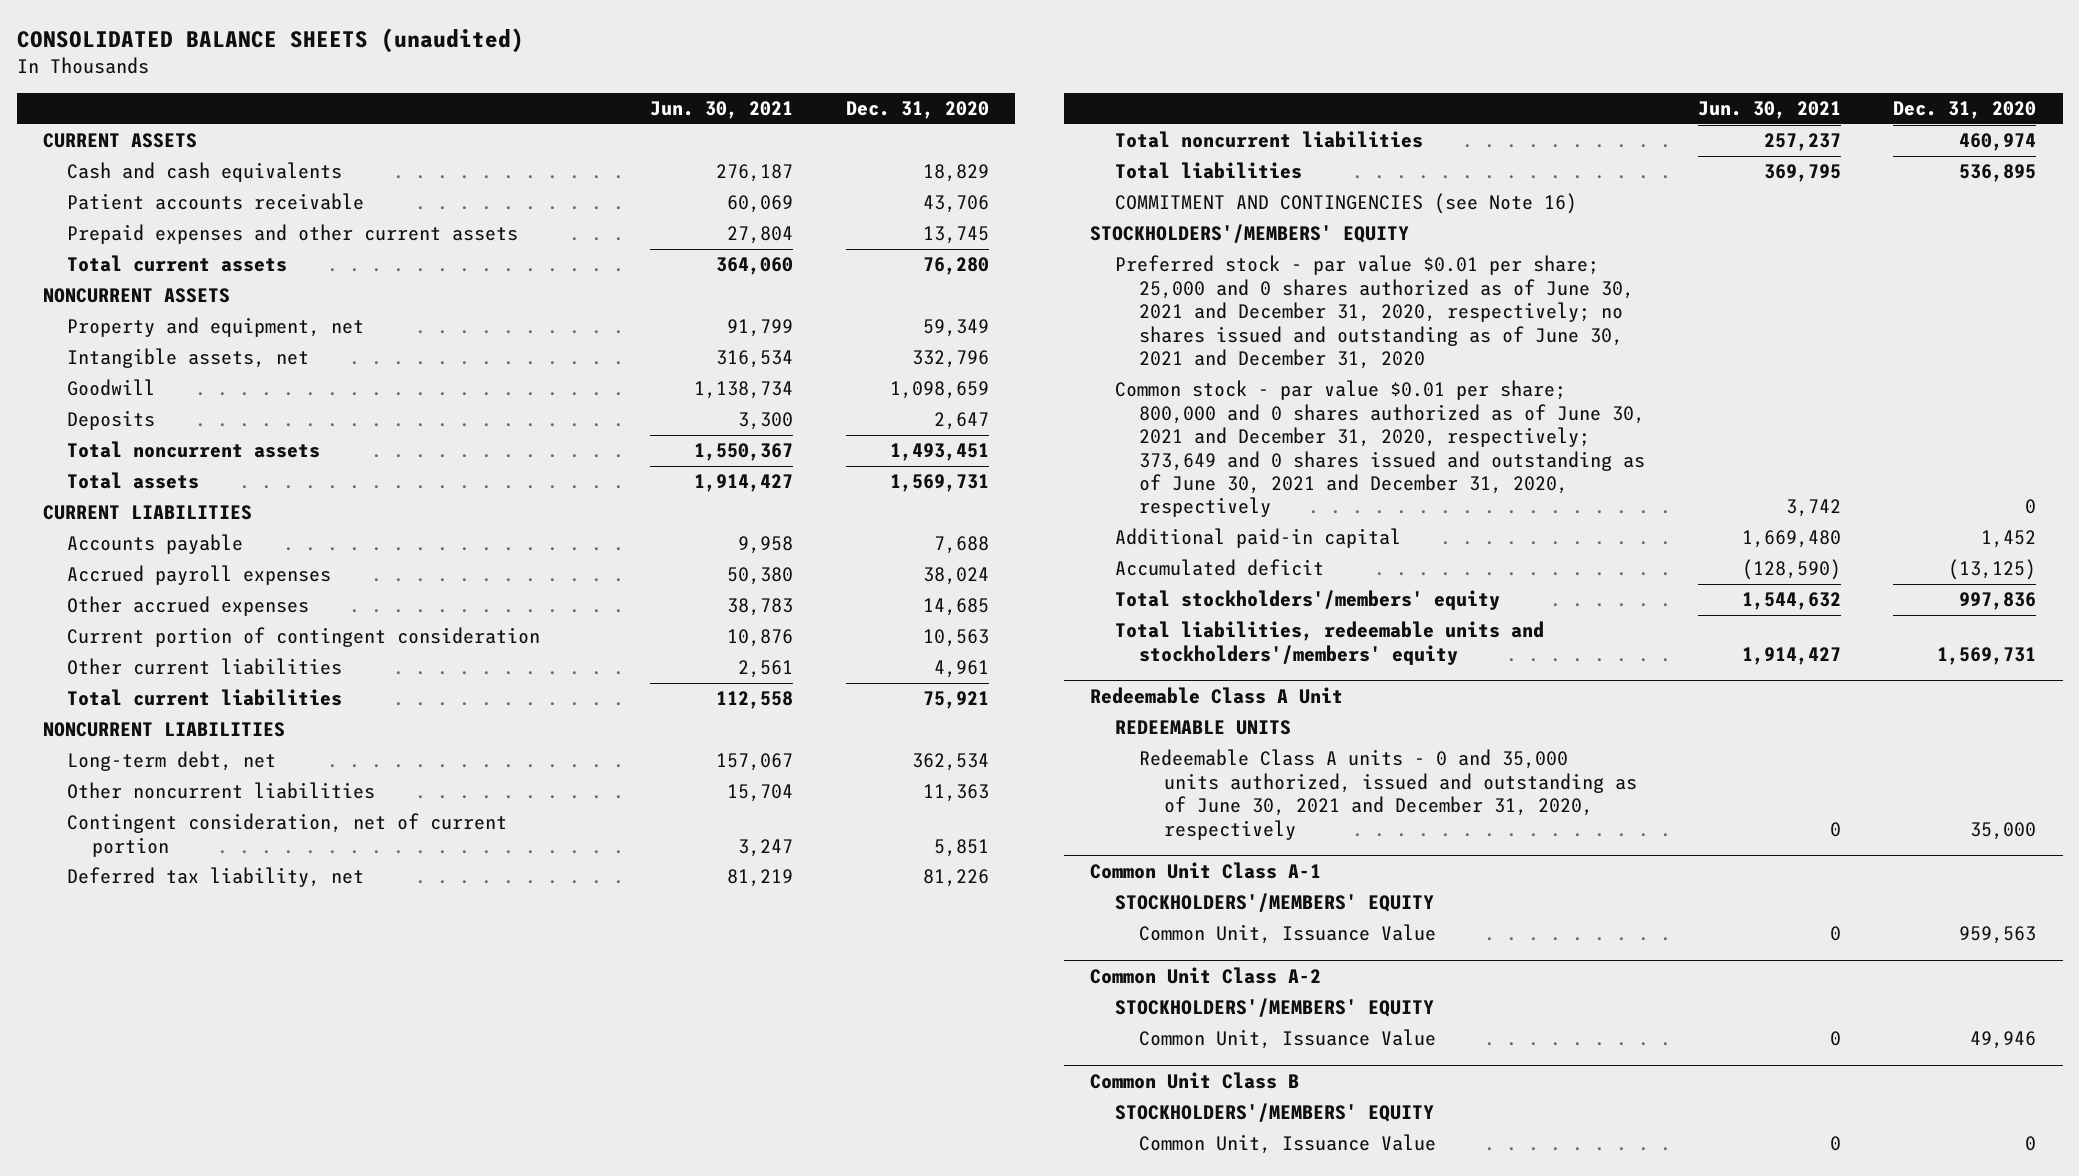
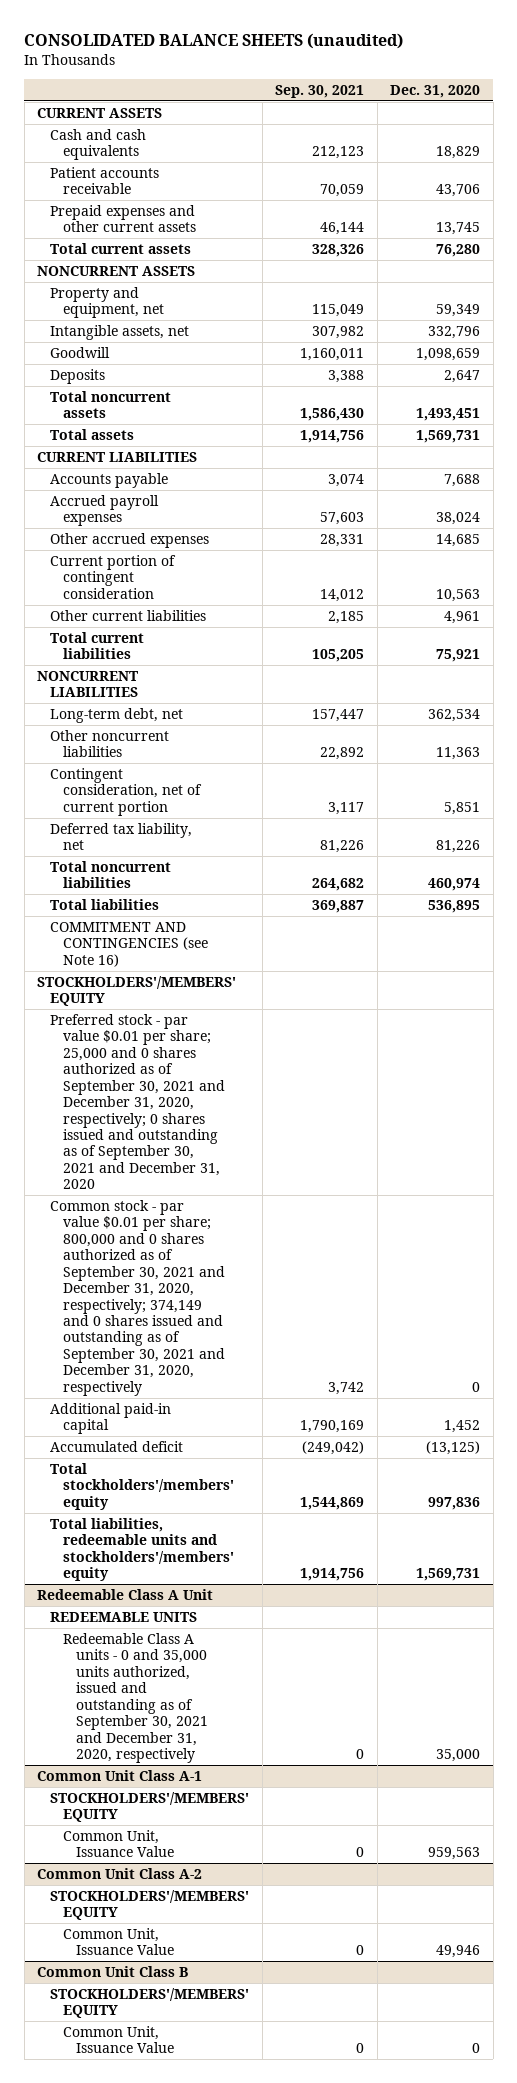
[650,100,794,119] Jun. 30, 2021 -> none
none -> [275,84,365,98] Sep. 30, 2021
[1114,255,1635,370] Preferred stock - par value $0.01 per share; 25,000 and 0 shares authorized as of June 30, 2021 and December 31, 2020, respectively; no shares issued and outstanding as of June 30, 2021 and December 31, 2020 -> [50,1014,226,1190] Preferred stock - par value $0.01 per share; 25,000 and 0 shares authorized as of September 30, 2021 and December 31, 2020, respectively; 0 shares issued and outstanding as of September 30, 2021 and December 31, 2020
[1114,380,1646,518] Common stock - par value $0.01 per share; 800,000 and 0 shares authorized as of June 30, 2021 and December 31, 2020, respectively; 373,649 and 0 shares issued and outstanding as of June 30, 2021 and December 31, 2020, respectively -> [50,1200,226,1396] Common stock - par value $0.01 per share; 800,000 and 0 shares authorized as of September 30, 2021 and December 31, 2020, respectively; 374,149 and 0 shares issued and outstanding as of September 30, 2021 and December 31, 2020, respectively
[1139,749,1637,840] Redeemable Class A units - 0 and 35,000 units authorized, issued and outstanding as of June 30, 2021 and December 31, 2020, respectively -> [63,1633,209,1763] Redeemable Class A units - 0 and 35,000 units authorized, issued and outstanding as of September 30, 2021 and December 31, 2020, respectively

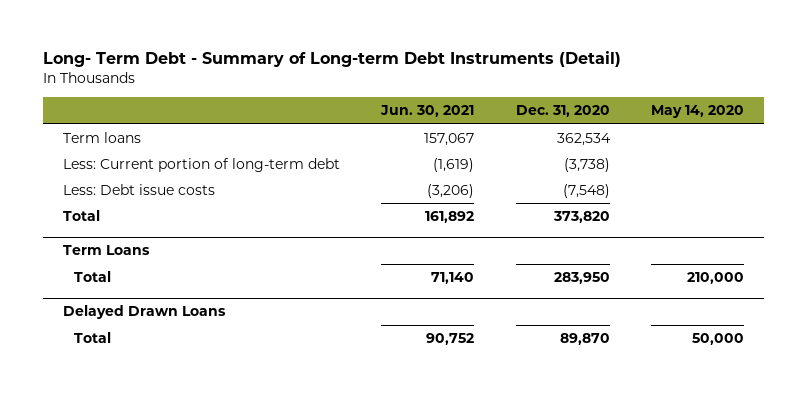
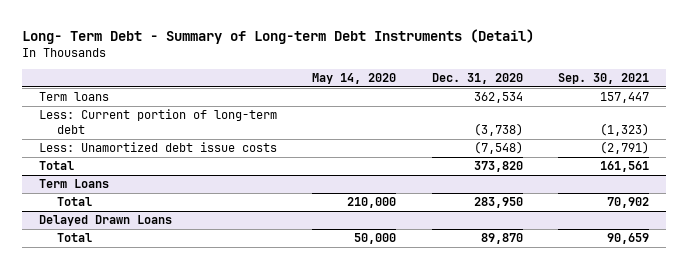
[380,105,475,118] Jun. 30, 2021 -> none
none -> [557,73,649,85] Sep. 30, 2021
[63,184,216,196] Less: Debt issue costs -> [39,142,278,153] Less: Unamortized debt issue costs

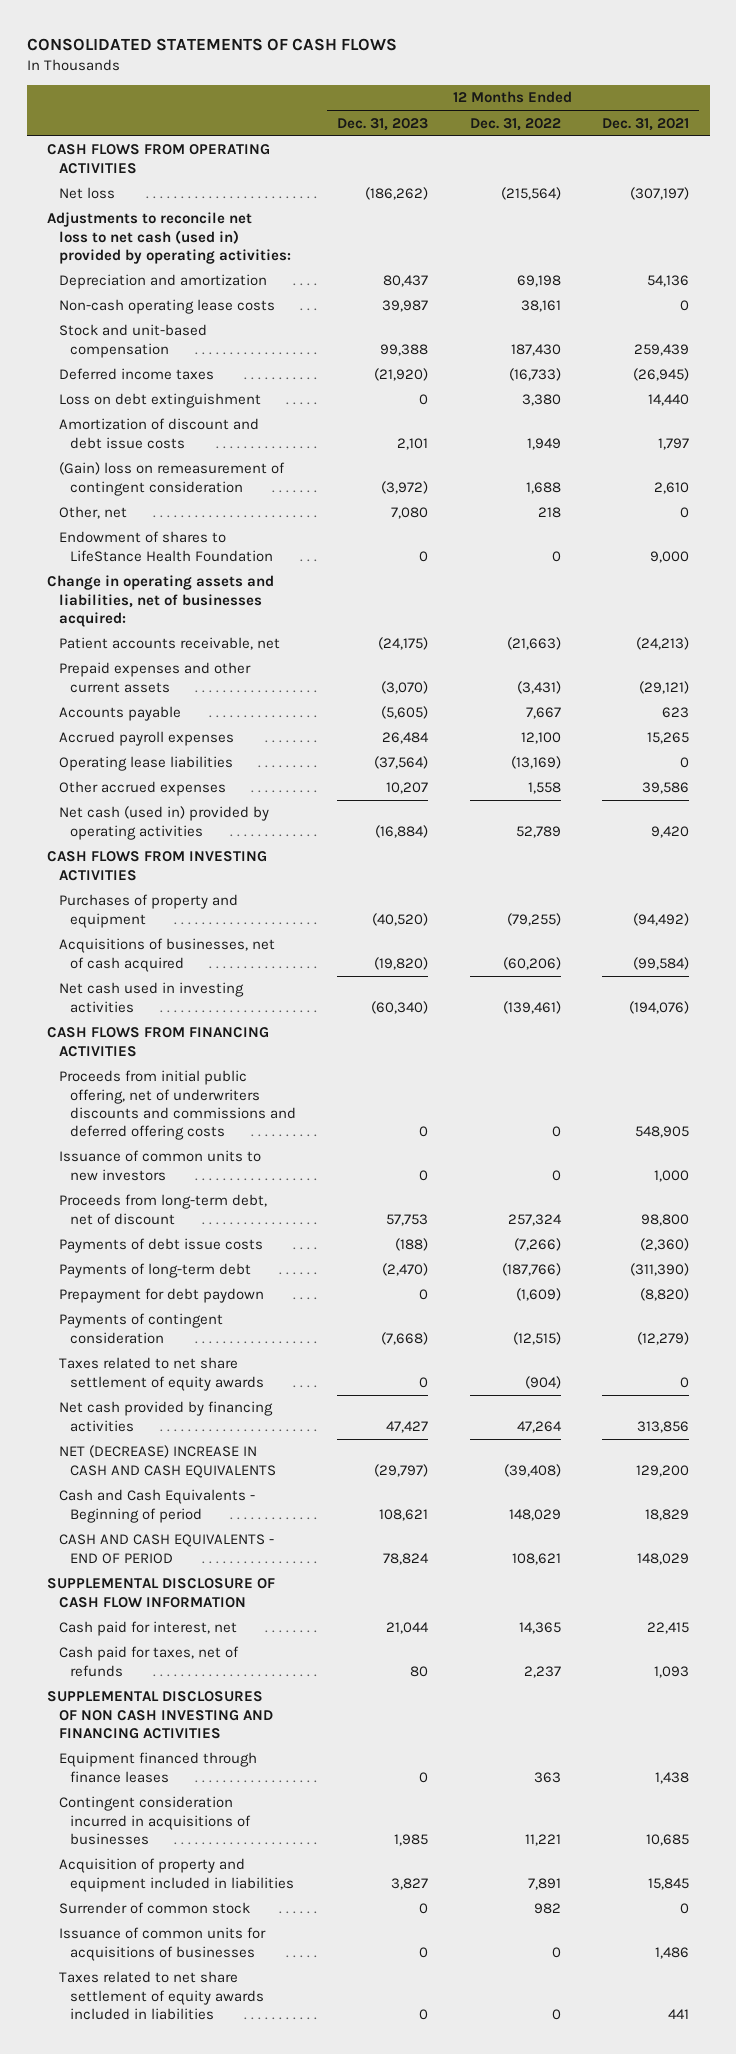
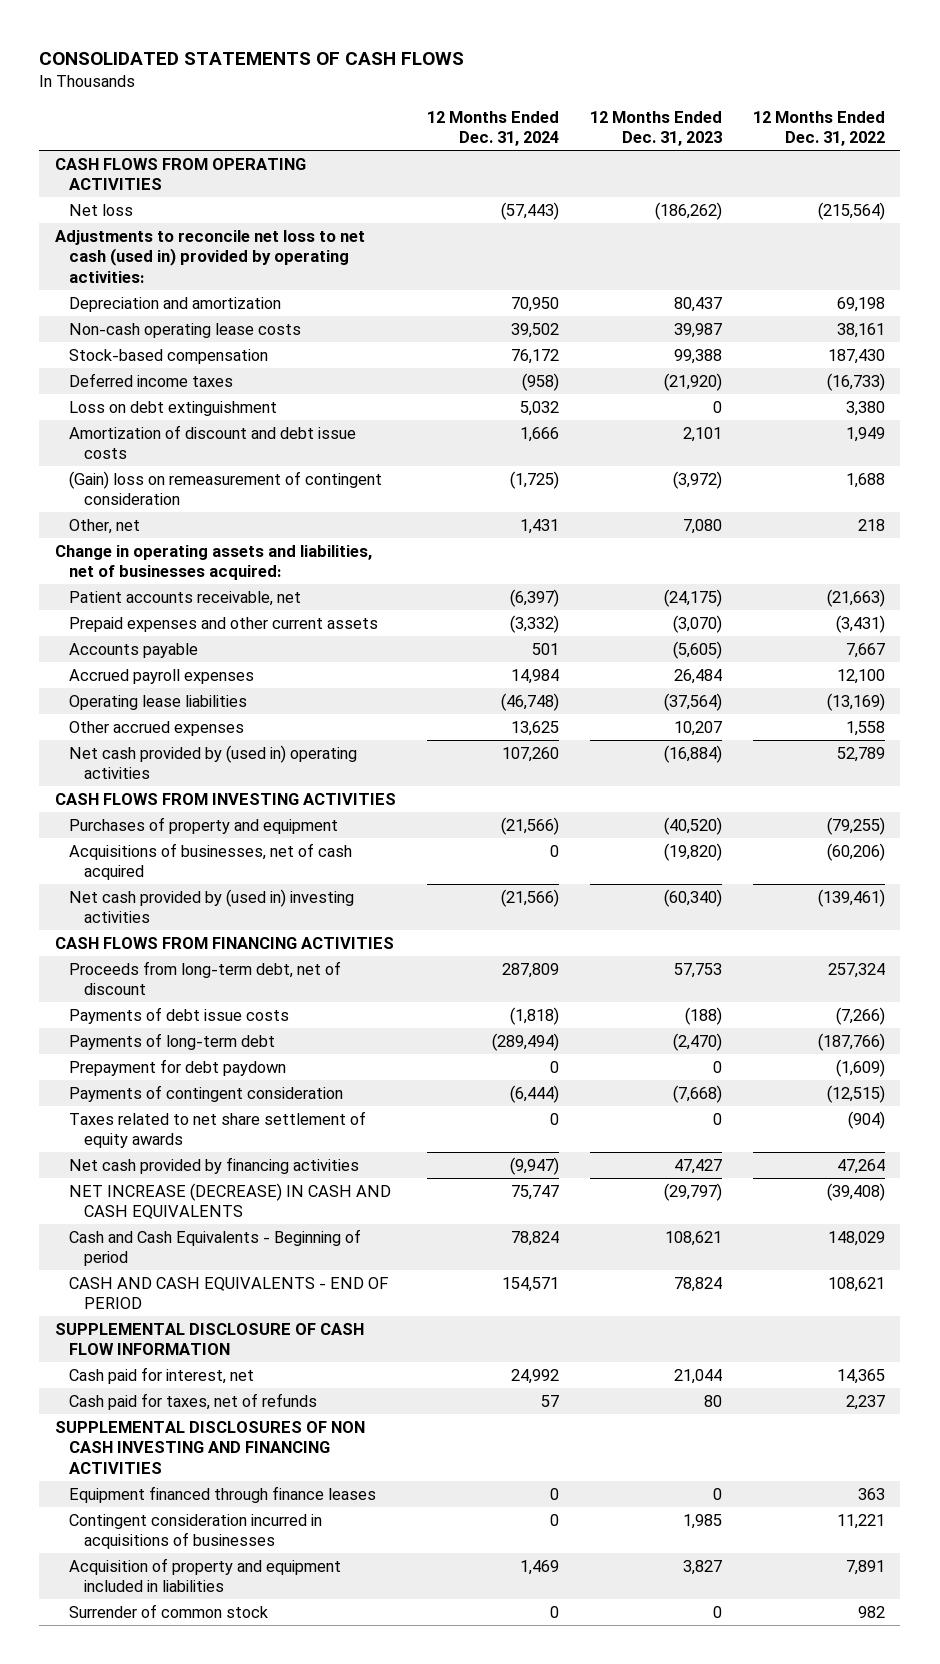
[602,117,690,131] Dec. 31, 2021 -> none
none -> [426,110,559,147] 12 Months Ended Dec. 31, 2024
[58,324,207,358] Stock and unit-based compensation -> [69,348,269,364] Stock-based compensation
[58,531,274,562] Endowment of shares to LifeStance Health Foundation -> none
[58,806,269,840] Net cash (used in) provided by operating activities -> [69,744,358,780] Net cash provided by (used in) operating activities
[58,982,244,1013] Net cash used in investing activities -> [69,888,355,924] Net cash provided by (used in) investing activities
[58,1070,297,1141] Proceeds from initial public offering, net of underwriters discounts and commissions and deferred offering costs -> none
[58,1150,261,1181] Issuance of common units to new investors -> none
[58,1445,277,1478] NET (DECREASE) INCREASE IN CASH AND CASH EQUIVALENTS -> [69,1182,392,1220] NET INCREASE (DECREASE) IN CASH AND CASH EQUIVALENTS
[58,1927,266,1961] Issuance of common units for acquisitions of businesses -> none
[58,1971,265,2021] Taxes related to net share settlement of equity awards included in liabilities -> none

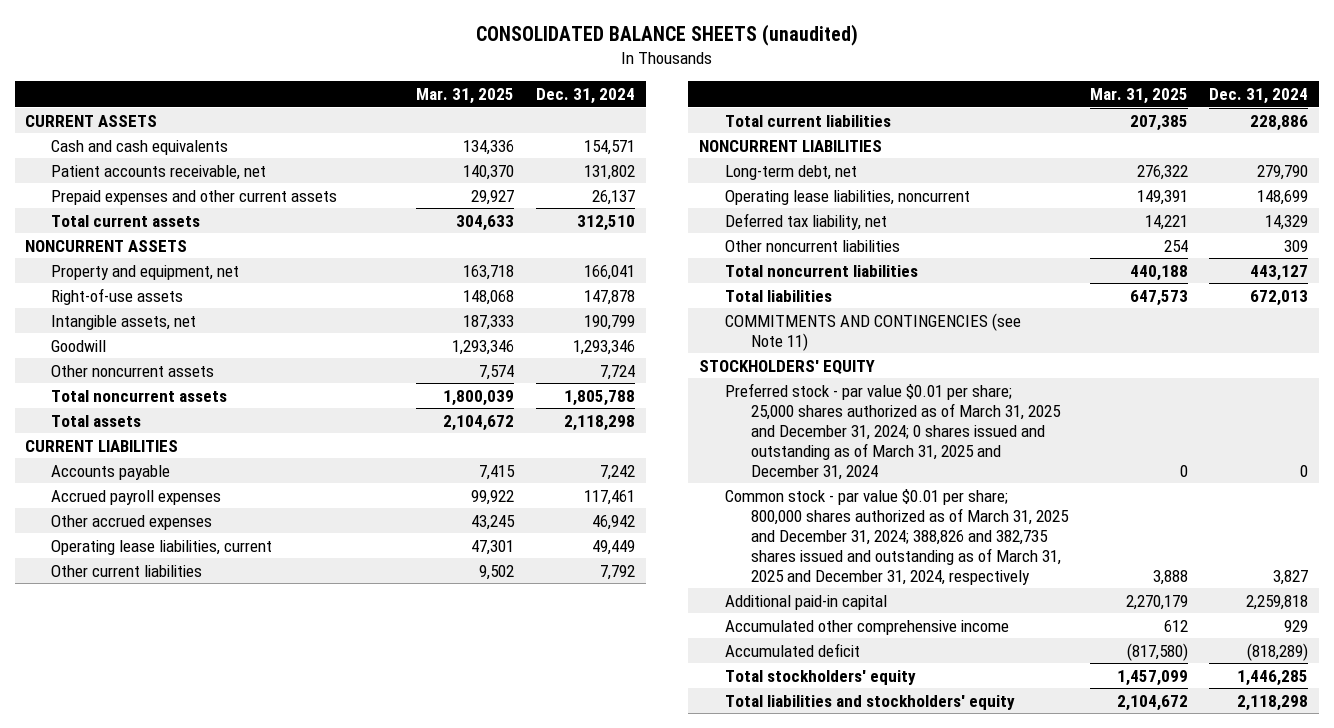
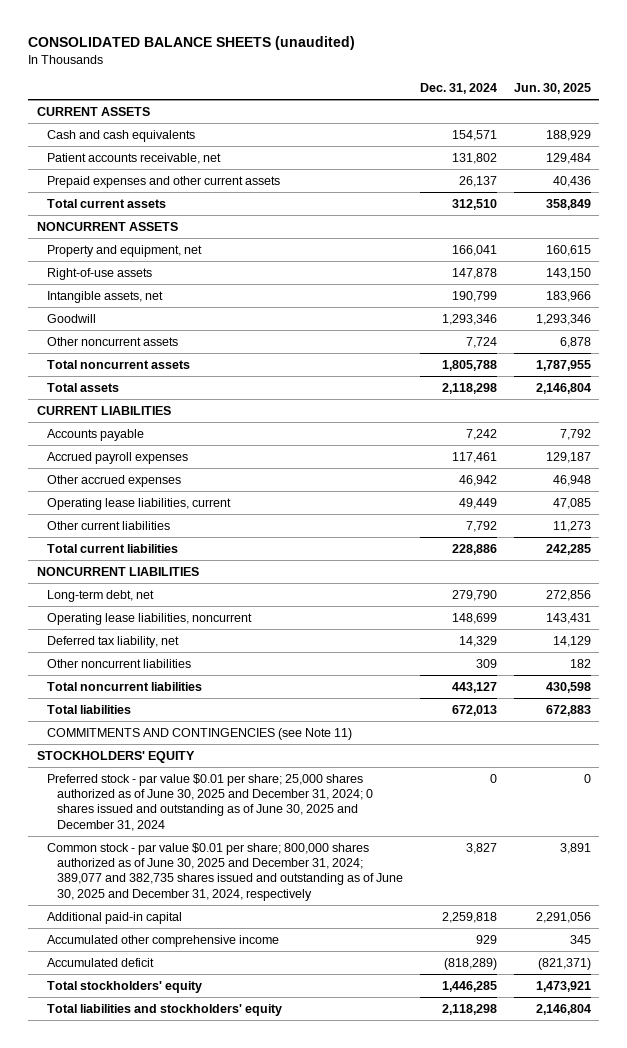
[416,87,515,104] Mar. 31, 2025 -> none
none -> [513,82,591,94] Jun. 30, 2025
[725,382,1062,480] Preferred stock - par value $0.01 per share; 25,000 shares authorized as of March 31, 2025 and December 31, 2024; 0 shares issued and outstanding as of March 31, 2025 and December 31, 2024 -> [46,773,373,831] Preferred stock - par value $0.01 per share; 25,000 shares authorized as of June 30, 2025 and December 31, 2024; 0 shares issued and outstanding as of June 30, 2025 and December 31, 2024
[725,488,1070,585] Common stock - par value $0.01 per share; 800,000 shares authorized as of March 31, 2025 and December 31, 2024; 388,826 and 382,735 shares issued and outstanding as of March 31, 2025 and December 31, 2024, respectively -> [46,842,403,901] Common stock - par value $0.01 per share; 800,000 shares authorized as of June 30, 2025 and December 31, 2024; 389,077 and 382,735 shares issued and outstanding as of June 30, 2025 and December 31, 2024, respectively

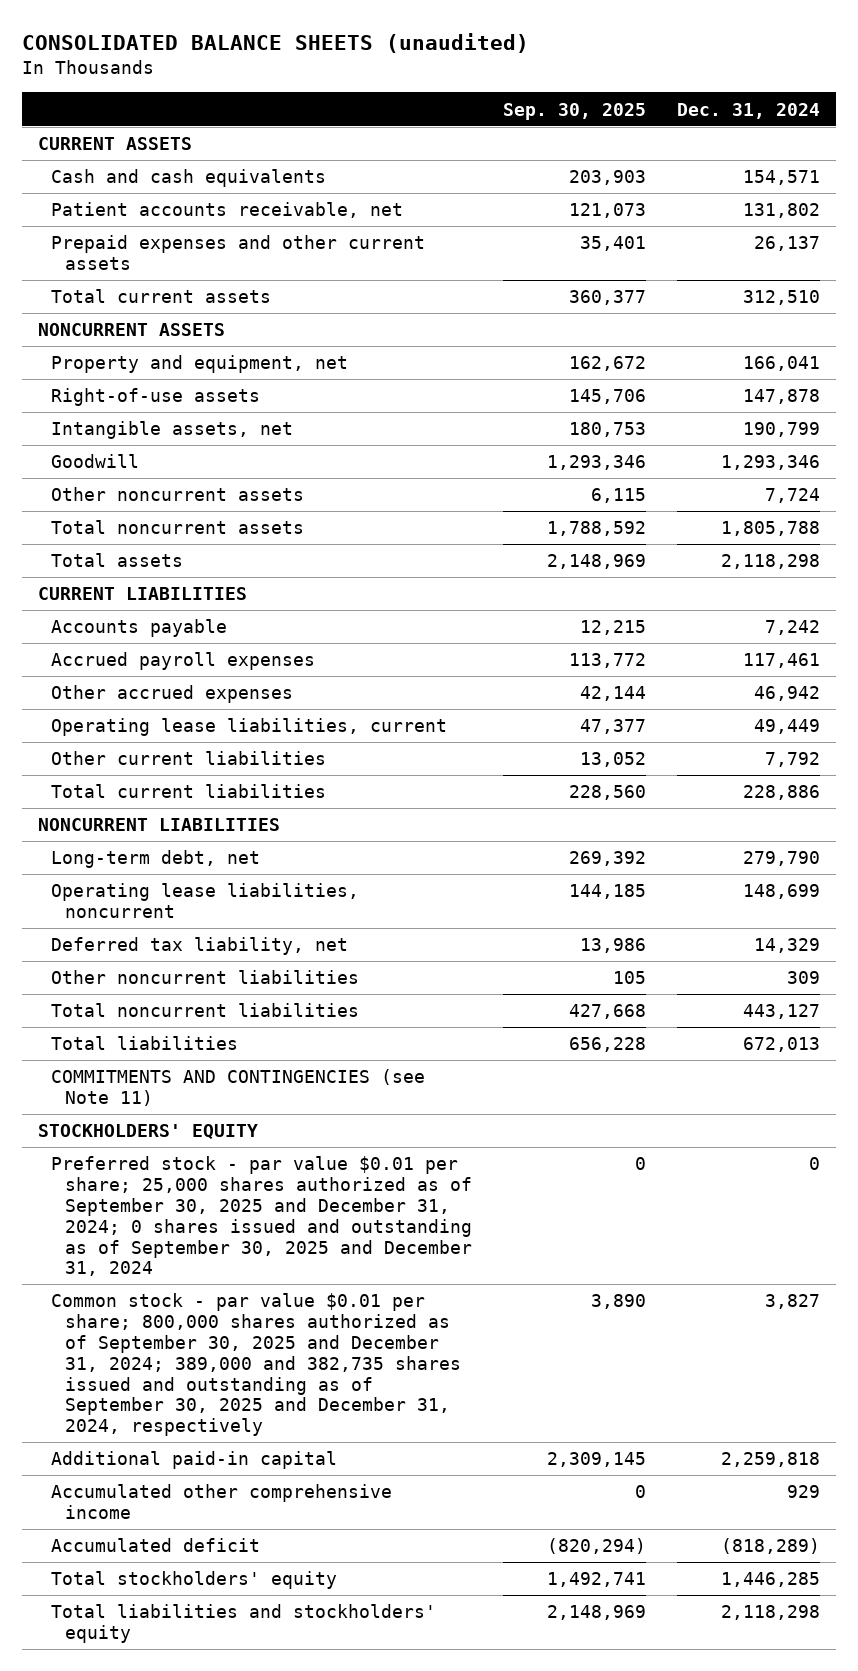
[513,82,591,94] Jun. 30, 2025 -> none
none -> [502,102,646,120] Sep. 30, 2025
[46,773,373,831] Preferred stock - par value $0.01 per share; 25,000 shares authorized as of June 30, 2025 and December 31, 2024; 0 shares issued and outstanding as of June 30, 2025 and December 31, 2024 -> [51,1156,472,1277] Preferred stock - par value $0.01 per share; 25,000 shares authorized as of September 30, 2025 and December 31, 2024; 0 shares issued and outstanding as of September 30, 2025 and December 31, 2024
[46,842,403,901] Common stock - par value $0.01 per share; 800,000 shares authorized as of June 30, 2025 and December 31, 2024; 389,077 and 382,735 shares issued and outstanding as of June 30, 2025 and December 31, 2024, respectively -> [51,1293,461,1437] Common stock - par value $0.01 per share; 800,000 shares authorized as of September 30, 2025 and December 31, 2024; 389,000 and 382,735 shares issued and outstanding as of September 30, 2025 and December 31, 2024, respectively

